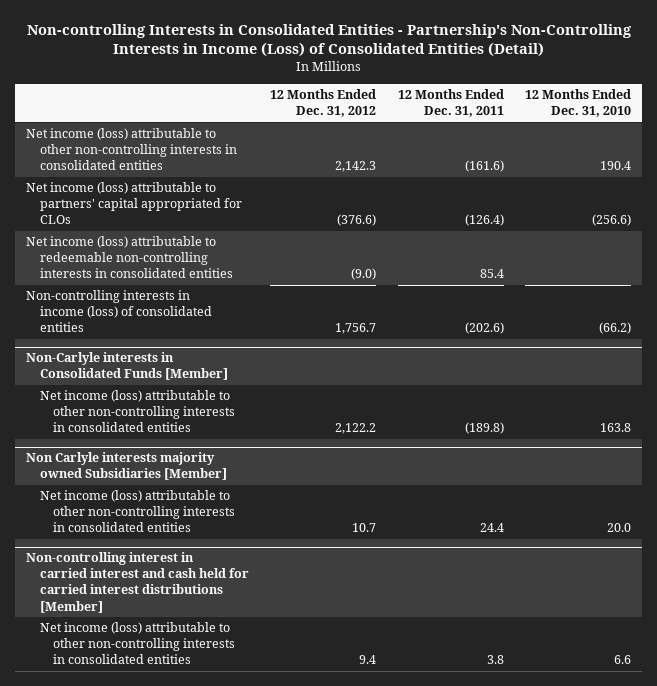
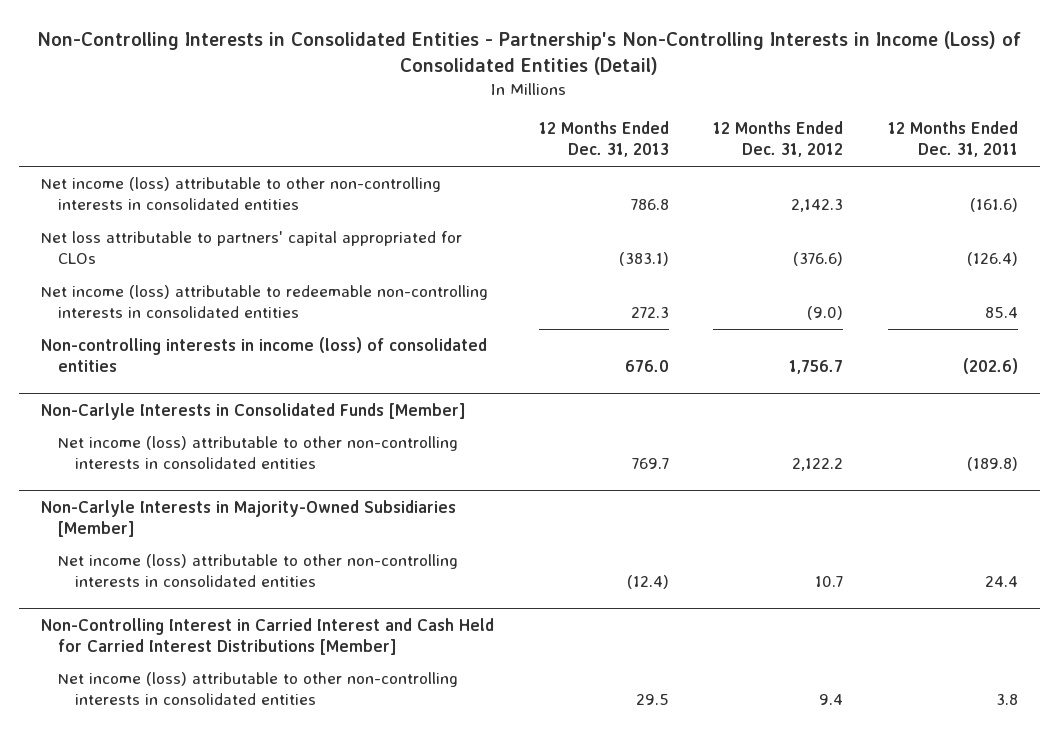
[26,23,632,58] Non-controlling Interests in Consolidated Entities - Partnership's Non-Controlling Interests in Income (Loss) of Consolidated Entities (Detail) -> [37,30,1022,76] Non-Controlling Interests in Consolidated Entities - Partnership's Non-Controlling Interests in Income (Loss) of Consolidated Entities (Detail)
[525,89,632,118] 12 Months Ended Dec. 31, 2010 -> none
none -> [538,121,669,158] 12 Months Ended Dec. 31, 2013
[25,182,242,225] Net income (loss) attributable to partners' capital appropriated for CLOs -> [41,231,463,265] Net loss attributable to partners' capital appropriated for CLOs
[25,352,228,381] Non-Carlyle interests in Consolidated Funds [Member] -> [41,402,467,420] Non-Carlyle Interests in Consolidated Funds [Member]
[25,452,227,481] Non Carlyle interests majority owned Subsidiaries [Member] -> [41,499,457,537] Non-Carlyle Interests in Majority-Owned Subsidiaries [Member]
[25,552,249,613] Non-controlling interest in carried interest and cash held for carried interest distributions [Member] -> [41,617,495,655] Non-Controlling Interest in Carried Interest and Cash Held for Carried Interest Distributions [Member]

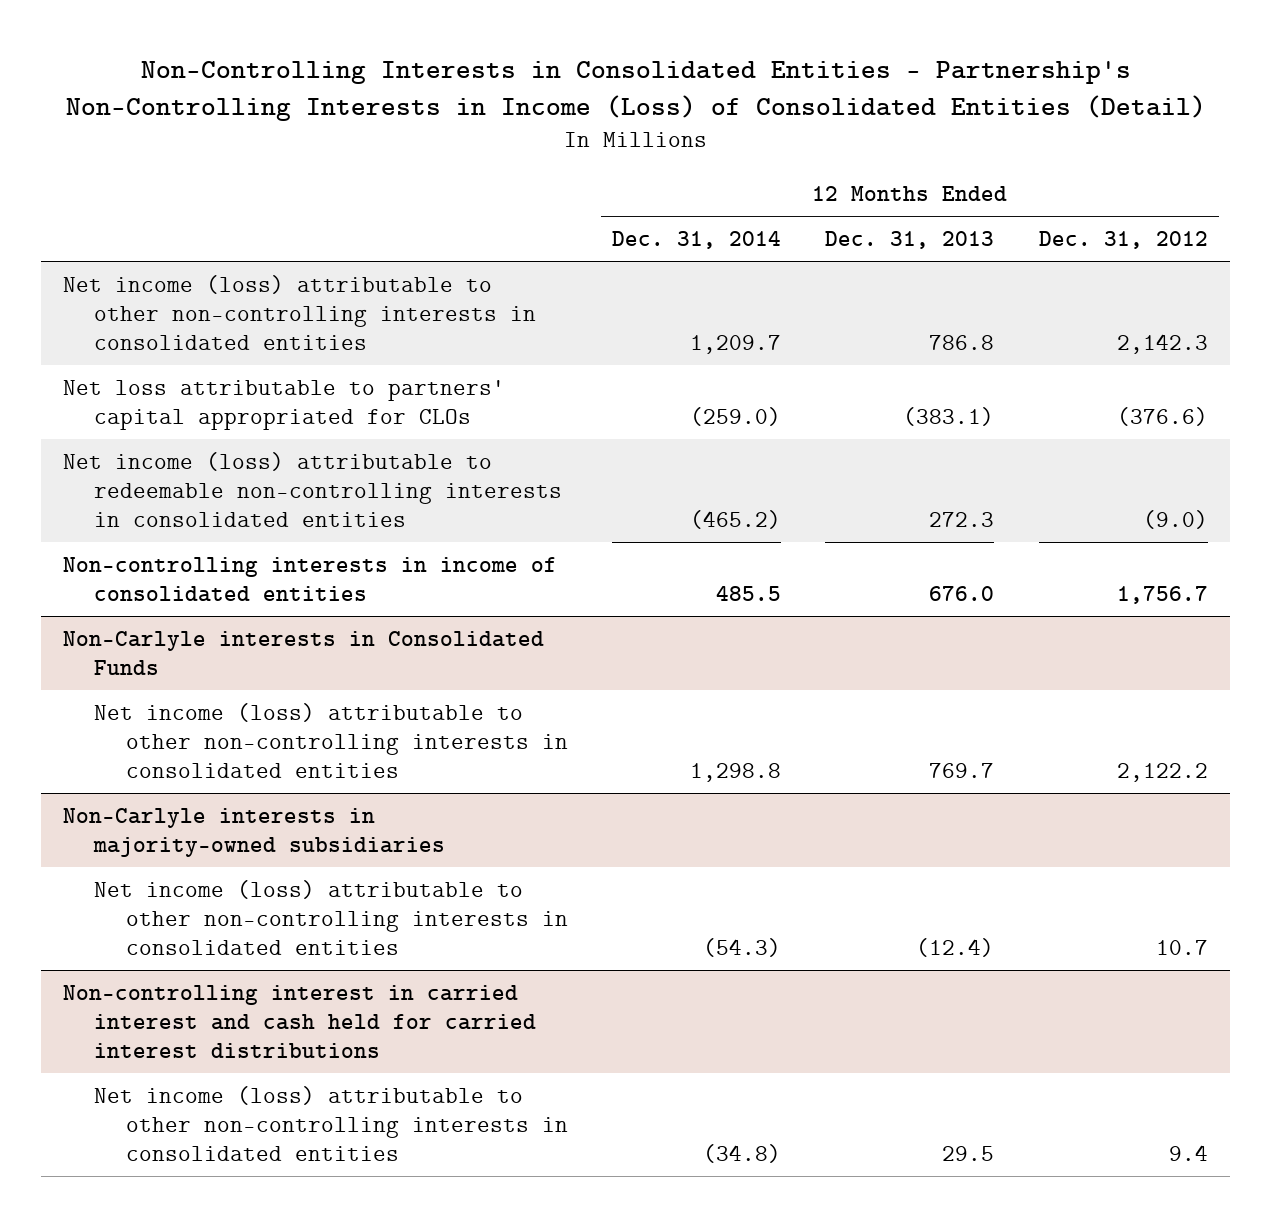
[887,121,1018,158] 12 Months Ended Dec. 31, 2011 -> none
none -> [611,231,781,250] Dec. 31, 2014
[41,337,488,373] Non-controlling interests in income (loss) of consolidated entities -> [63,556,558,602] Non-controlling interests in income of consolidated entities
[41,402,467,420] Non-Carlyle Interests in Consolidated Funds [Member] -> [63,630,545,675] Non-Carlyle interests in Consolidated Funds
[41,499,457,537] Non-Carlyle Interests in Majority-Owned Subsidiaries [Member] -> [63,807,446,857] Non-Carlyle interests in majority-owned subsidiaries
[41,617,495,655] Non-Controlling Interest in Carried Interest and Cash Held for Carried Interest Distributions [Member] -> [63,984,537,1058] Non-controlling interest in carried interest and cash held for carried interest distributions

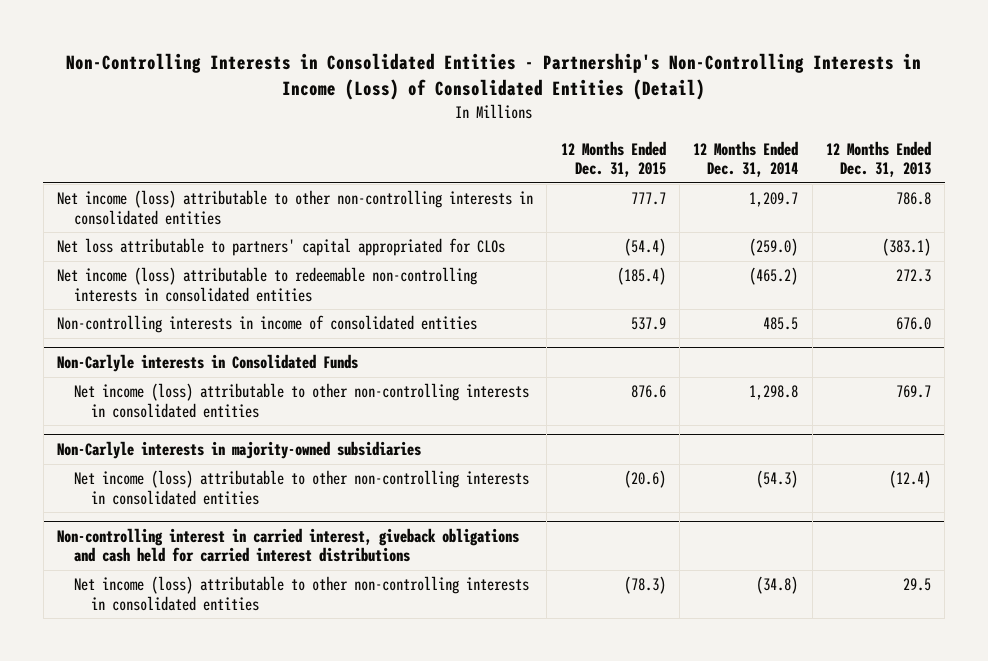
[1038,231,1208,250] Dec. 31, 2012 -> none
none -> [560,140,666,178] 12 Months Ended Dec. 31, 2015
[63,984,537,1058] Non-controlling interest in carried interest and cash held for carried interest distributions -> [57,527,520,563] Non-controlling interest in carried interest, giveback obligations and cash held for carried interest distributions

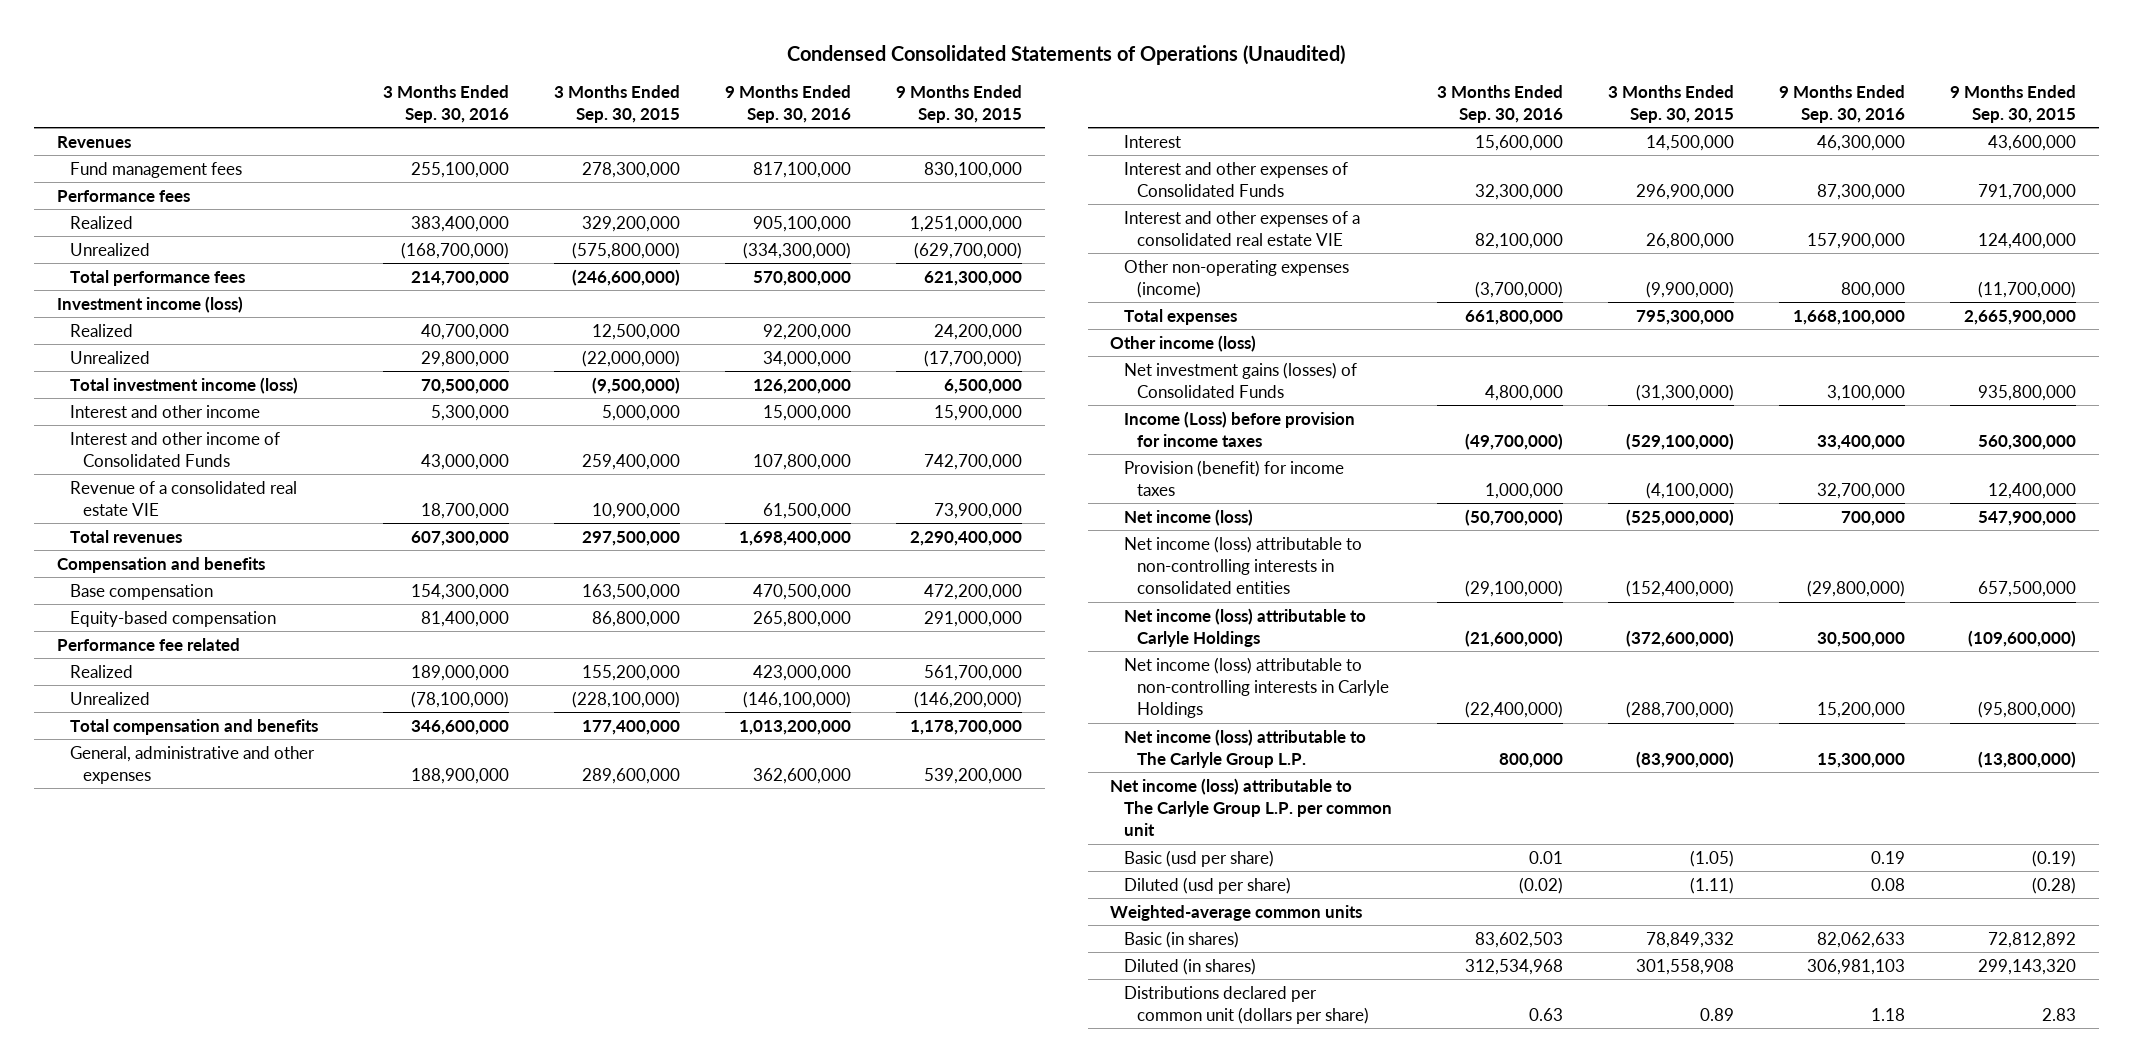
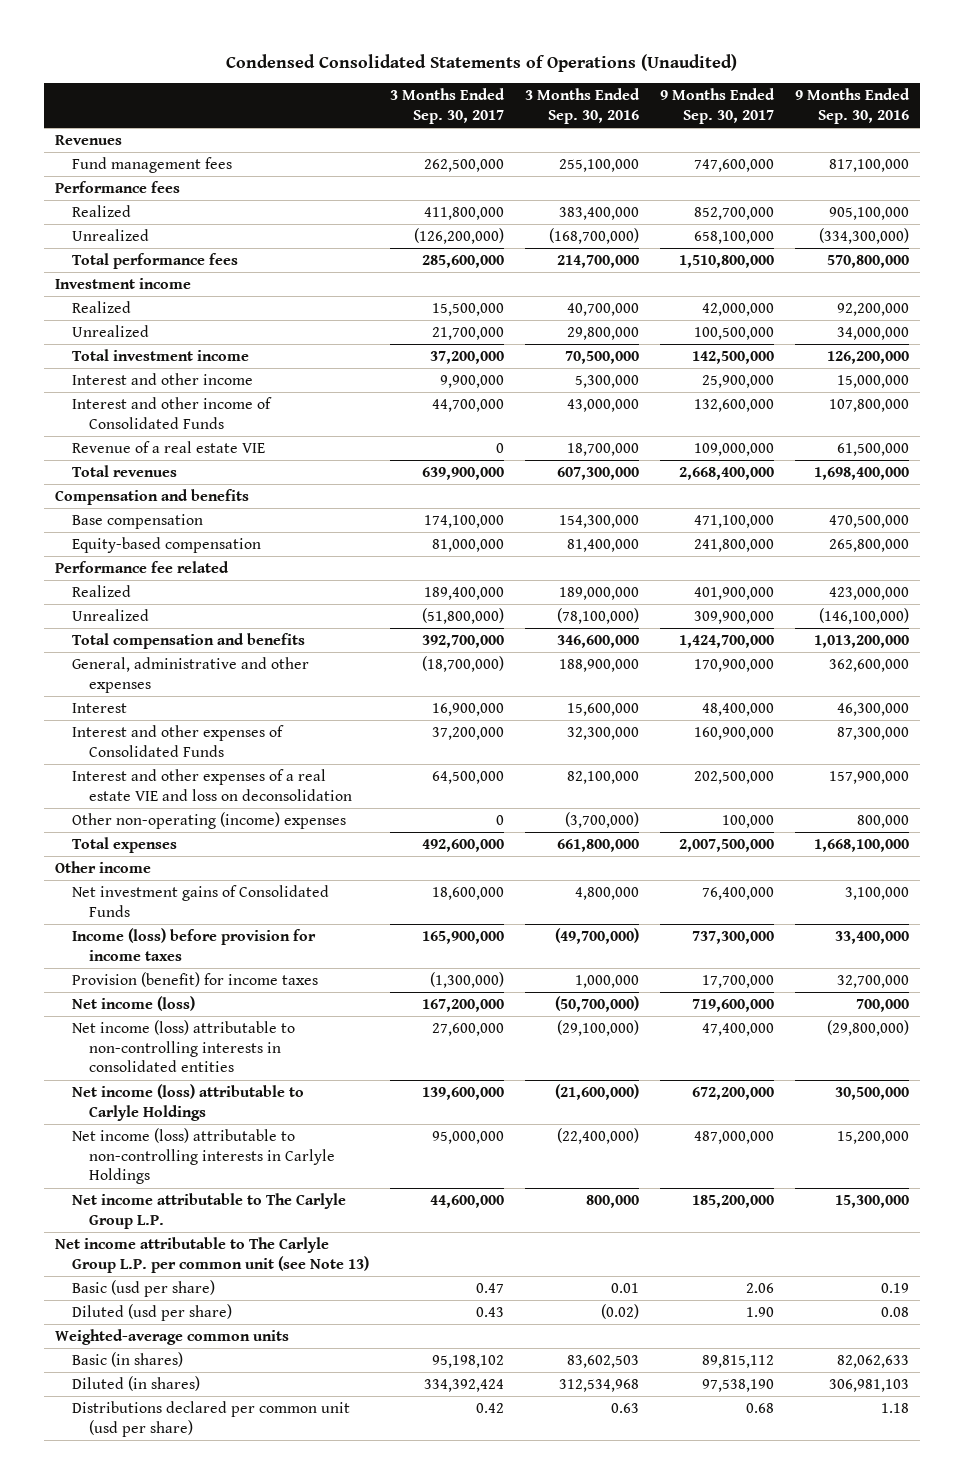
[554,84,681,124] 3 Months Ended Sep. 30, 2015 -> none
[896,84,1023,124] 9 Months Ended Sep. 30, 2015 -> none
none -> [389,88,505,124] 3 Months Ended Sep. 30, 2017
none -> [660,88,776,124] 9 Months Ended Sep. 30, 2017
[56,295,243,313] Investment income (loss) -> [54,277,191,289] Investment income
[69,376,298,394] Total investment income (loss) -> [71,348,249,361] Total investment income
[69,480,297,516] Revenue of a consolidated real estate VIE -> [71,440,265,453] Revenue of a real estate VIE
[1123,210,1360,246] Interest and other expenses of a consolidated real estate VIE -> [71,768,353,801] Interest and other expenses of a real estate VIE and loss on deconsolidation
[1123,259,1349,298] Other non-operating expenses (income) -> [71,811,346,829] Other non-operating (income) expenses
[1110,334,1257,352] Other income (loss) -> [54,860,151,873] Other income
[1123,361,1357,398] Net investment gains (losses) of Consolidated Funds -> [71,884,329,917] Net investment gains of Consolidated Funds
[1123,410,1355,447] Income (Loss) before provision for income taxes -> [71,927,316,961] Income (loss) before provision for income taxes
[1123,728,1366,768] Net income (loss) attributable to The Carlyle Group L.P. -> [71,1192,346,1229] Net income attributable to The Carlyle Group L.P.
[1110,777,1392,837] Net income (loss) attributable to The Carlyle Group L.P. per common unit -> [54,1236,369,1273] Net income attributable to The Carlyle Group L.P. per common unit (see Note 13)
[1123,985,1369,1024] Distributions declared per common unit (dollars per share) -> [71,1400,350,1437] Distributions declared per common unit (usd per share)

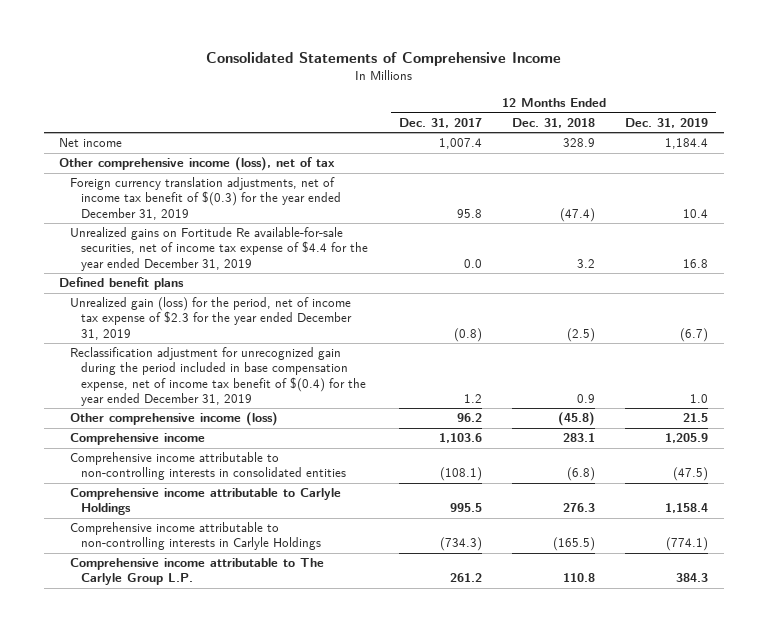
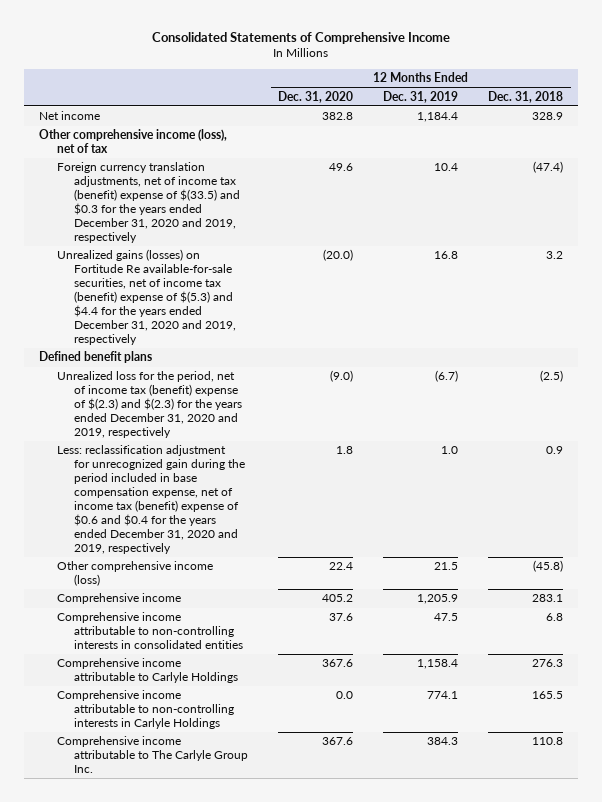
[398,117,482,128] Dec. 31, 2017 -> none
none -> [278,90,354,103] Dec. 31, 2020
[70,177,342,220] Foreign currency translation adjustments, net of income tax benefit of $(0.3) for the year ended December 31, 2019 -> [56,162,241,243] Foreign currency translation adjustments, net of income tax (benefit) expense of $(33.5) and $0.3 for the years ended December 31, 2020 and 2019, respectively
[70,227,369,271] Unrealized gains on Fortitude Re available-for-sale securities, net of income tax expense of $4.4 for the year ended December 31, 2019 -> [56,249,237,345] Unrealized gains (losses) on Fortitude Re available-for-sale securities, net of income tax (benefit) expense of $(5.3) and $4.4 for the years ended December 31, 2020 and 2019, respectively
[70,297,353,340] Unrealized gain (loss) for the period, net of income tax expense of $2.3 for the year ended December 31, 2019 -> [56,371,243,438] Unrealized loss for the period, net of income tax (benefit) expense of $(2.3) and $(2.3) for the years ended December 31, 2020 and 2019, respectively
[70,347,367,406] Reclassification adjustment for unrecognized gain during the period included in base compensation expense, net of income tax benefit of $(0.4) for the year ended December 31, 2019 -> [56,445,246,554] Less: reclassification adjustment for unrecognized gain during the period included in base compensation expense, net of income tax (benefit) expense of $0.6 and $0.4 for the years ended December 31, 2020 and 2019, respectively
[567,467,596,482] (6.8) -> [546,613,564,622] 6.8
[673,467,709,482] (47.5) -> [434,613,459,622] 47.5
[553,537,596,552] (165.5) -> [532,691,564,700] 165.5
[666,537,709,552] (774.1) -> [427,691,459,700] 774.1
[70,558,325,586] Comprehensive income attributable to The Carlyle Group L.P. -> [56,736,249,774] Comprehensive income attributable to The Carlyle Group Inc.

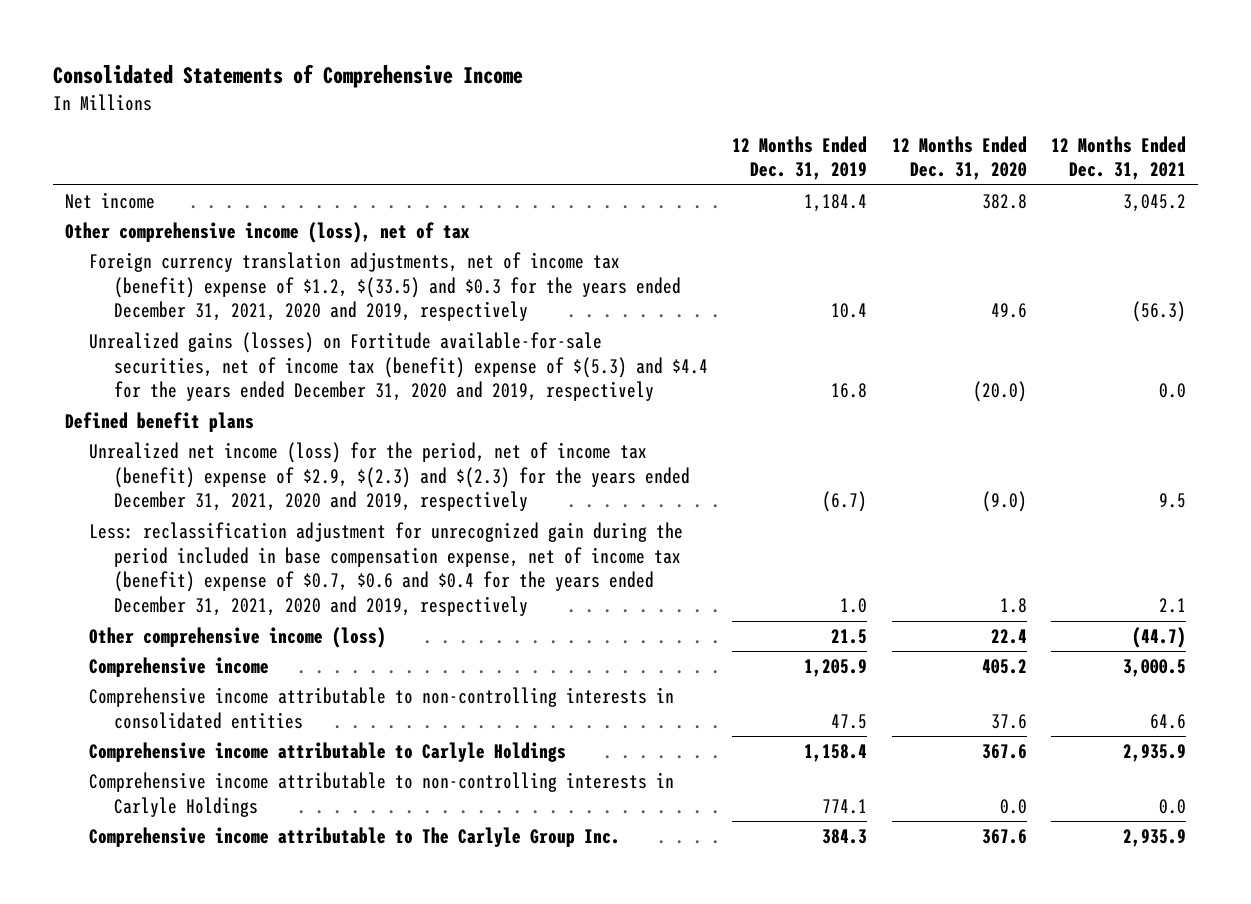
[488,90,564,103] Dec. 31, 2018 -> none
none -> [1051,135,1187,181] 12 Months Ended Dec. 31, 2021
[56,162,241,243] Foreign currency translation adjustments, net of income tax (benefit) expense of $(33.5) and $0.3 for the years ended December 31, 2020 and 2019, respectively -> [89,252,681,322] Foreign currency translation adjustments, net of income tax (benefit) expense of $1.2, $(33.5) and $0.3 for the years ended December 31, 2021, 2020 and 2019, respectively
[56,249,237,345] Unrealized gains (losses) on Fortitude Re available-for-sale securities, net of income tax (benefit) expense of $(5.3) and $4.4 for the years ended December 31, 2020 and 2019, respectively -> [89,332,708,402] Unrealized gains (losses) on Fortitude available-for-sale securities, net of income tax (benefit) expense of $(5.3) and $4.4 for the years ended December 31, 2020 and 2019, respectively
[56,371,243,438] Unrealized loss for the period, net of income tax (benefit) expense of $(2.3) and $(2.3) for the years ended December 31, 2020 and 2019, respectively -> [89,442,690,512] Unrealized net income (loss) for the period, net of income tax (benefit) expense of $2.9, $(2.3) and $(2.3) for the years ended December 31, 2021, 2020 and 2019, respectively
[56,445,246,554] Less: reclassification adjustment for unrecognized gain during the period included in base compensation expense, net of income tax (benefit) expense of $0.6 and $0.4 for the years ended December 31, 2020 and 2019, respectively -> [89,522,684,617] Less: reclassification adjustment for unrecognized gain during the period included in base compensation expense, net of income tax (benefit) expense of $0.7, $0.6 and $0.4 for the years ended December 31, 2021, 2020 and 2019, respectively

